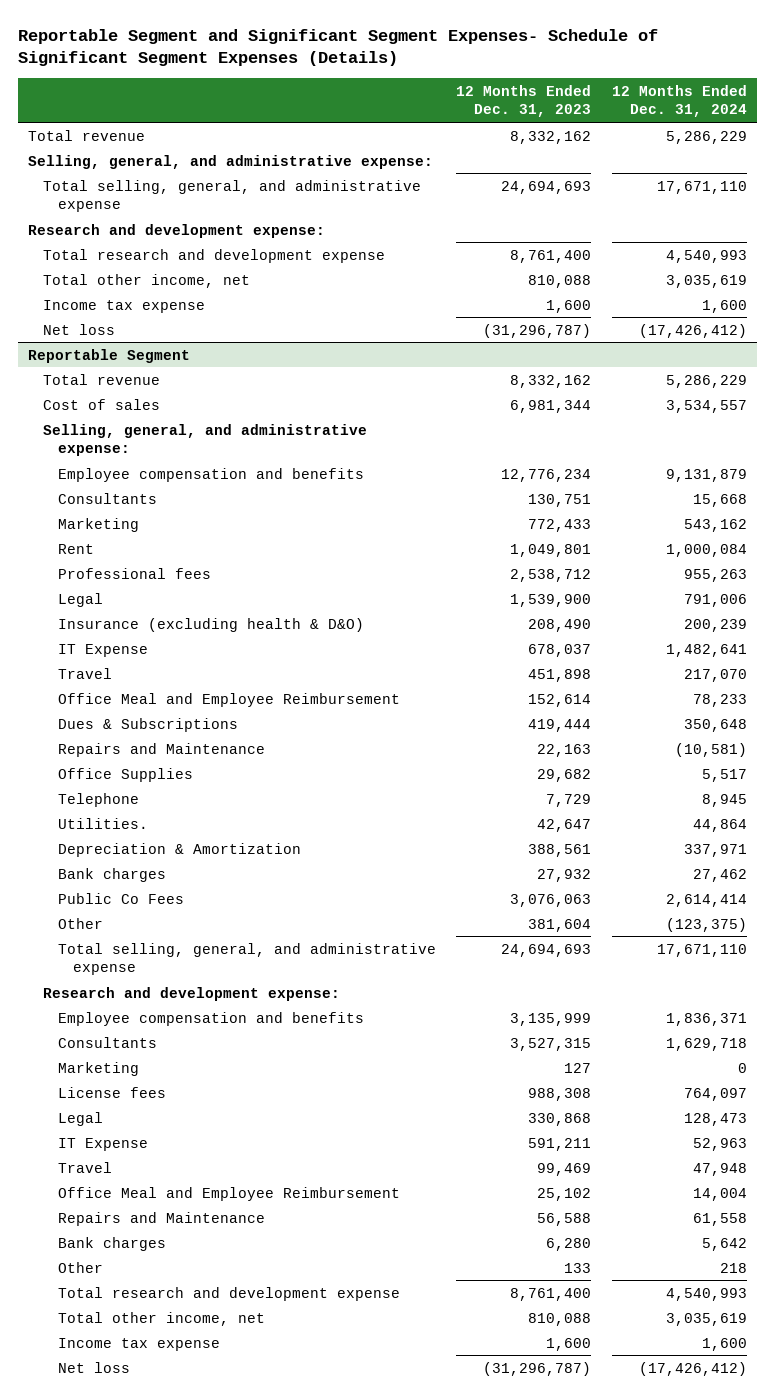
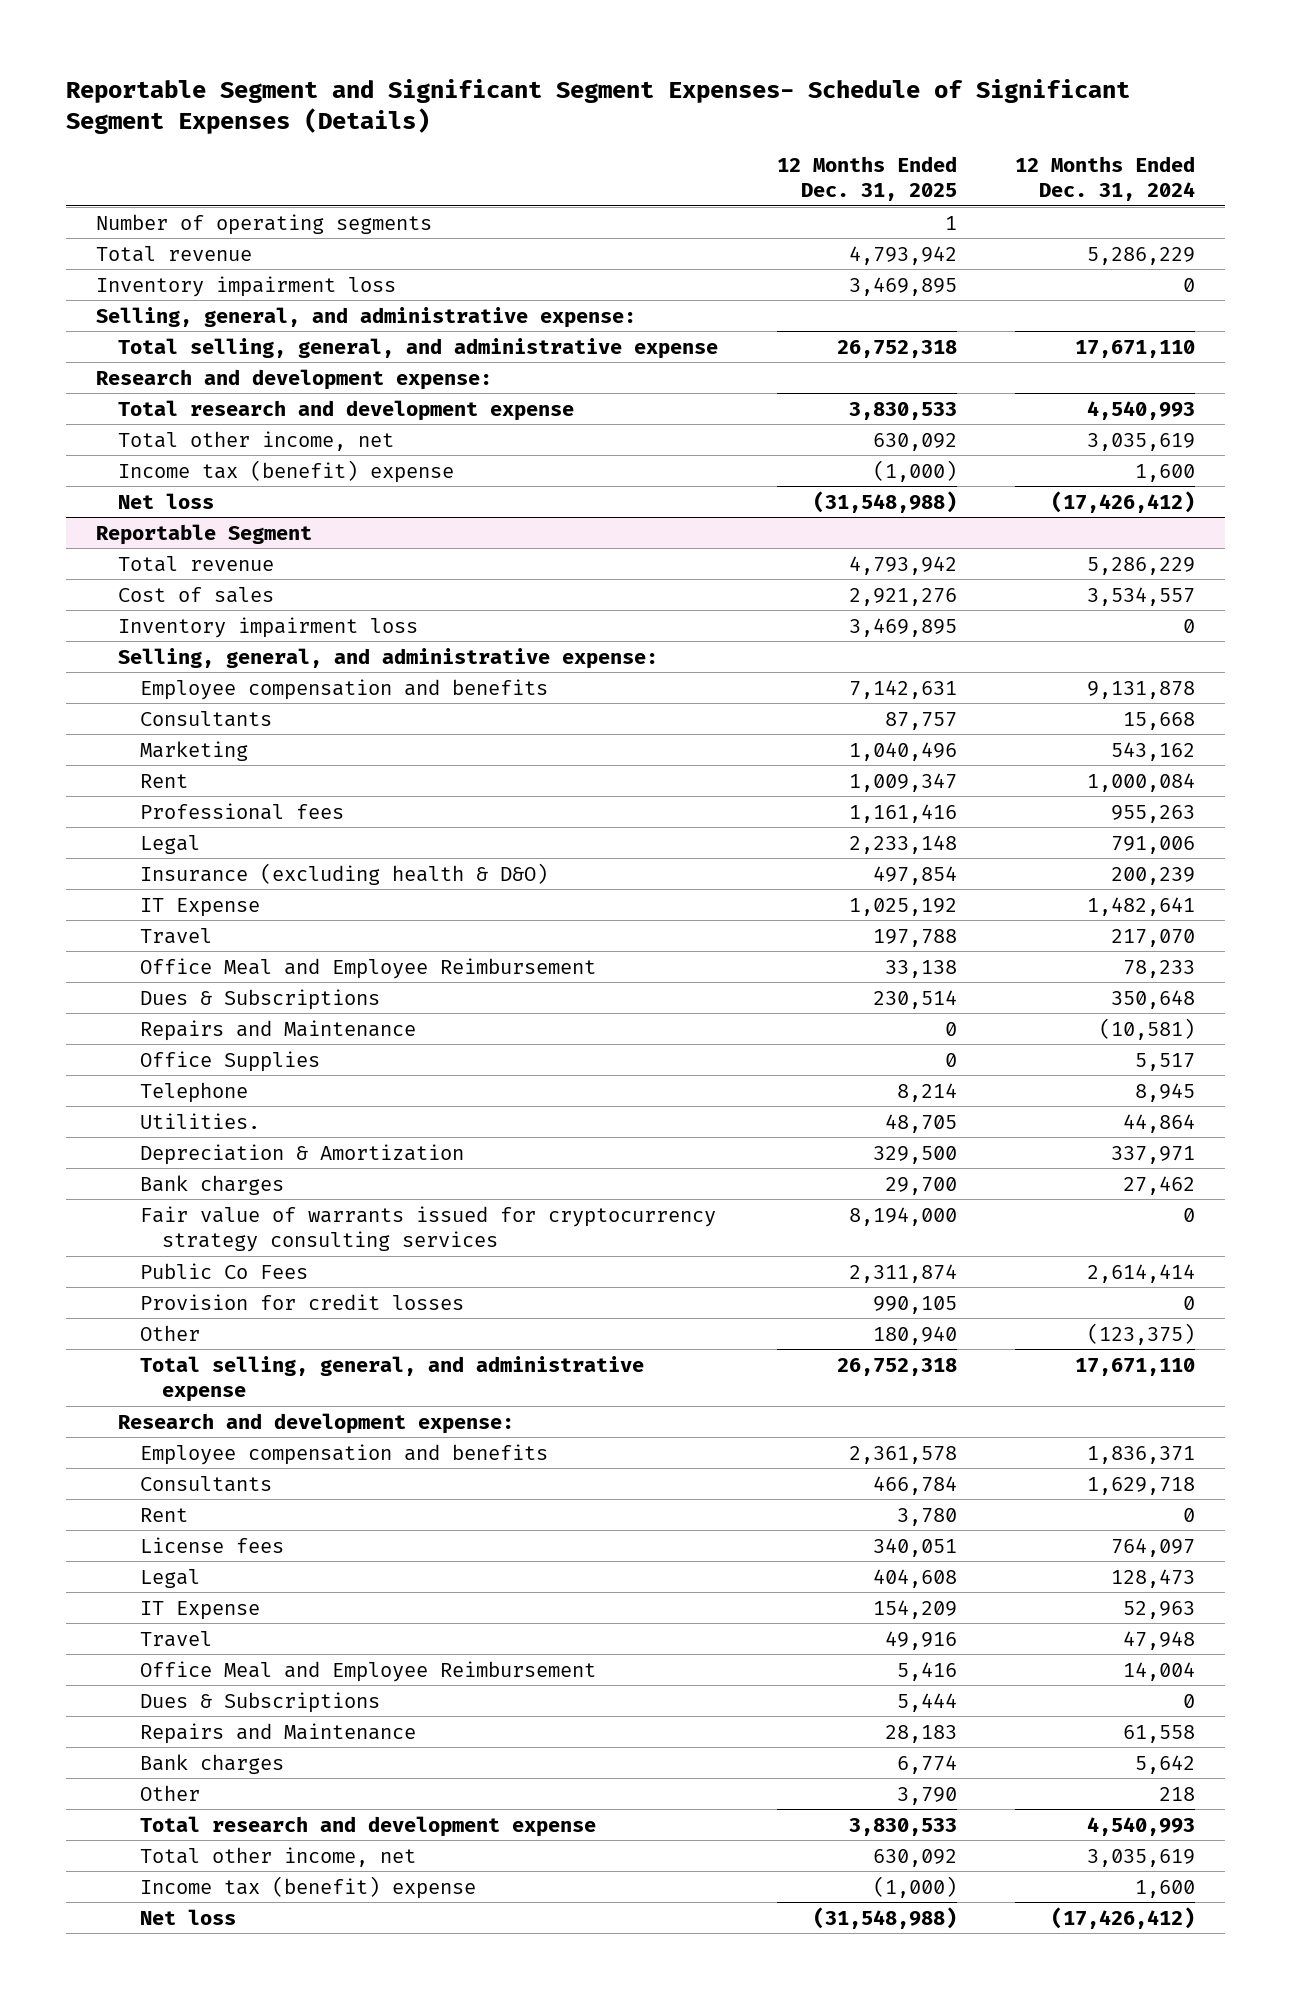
[456,84,592,118] 12 Months Ended Dec. 31, 2023 -> none
none -> [776,156,957,202] 12 Months Ended Dec. 31, 2025
none -> [95,213,432,235] Number of operating segments
none -> [95,275,396,297] Inventory impairment loss
[42,299,205,313] Income tax expense -> [117,459,454,483] Income tax (benefit) expense
none -> [117,616,418,638] Inventory impairment loss
[666,468,748,482] 9,131,879 -> [1087,680,1196,699] 9,131,878
none -> [140,1205,717,1253] Fair value of warrants issued for cryptocurrency strategy consulting services
none -> [140,1293,465,1310] Provision for credit losses
[57,1061,139,1076] Marketing -> none
none -> [140,1507,189,1522] Rent
none -> [140,1691,381,1713] Dues & Subscriptions
[57,1337,220,1351] Income tax expense -> [140,1875,477,1899] Income tax (benefit) expense

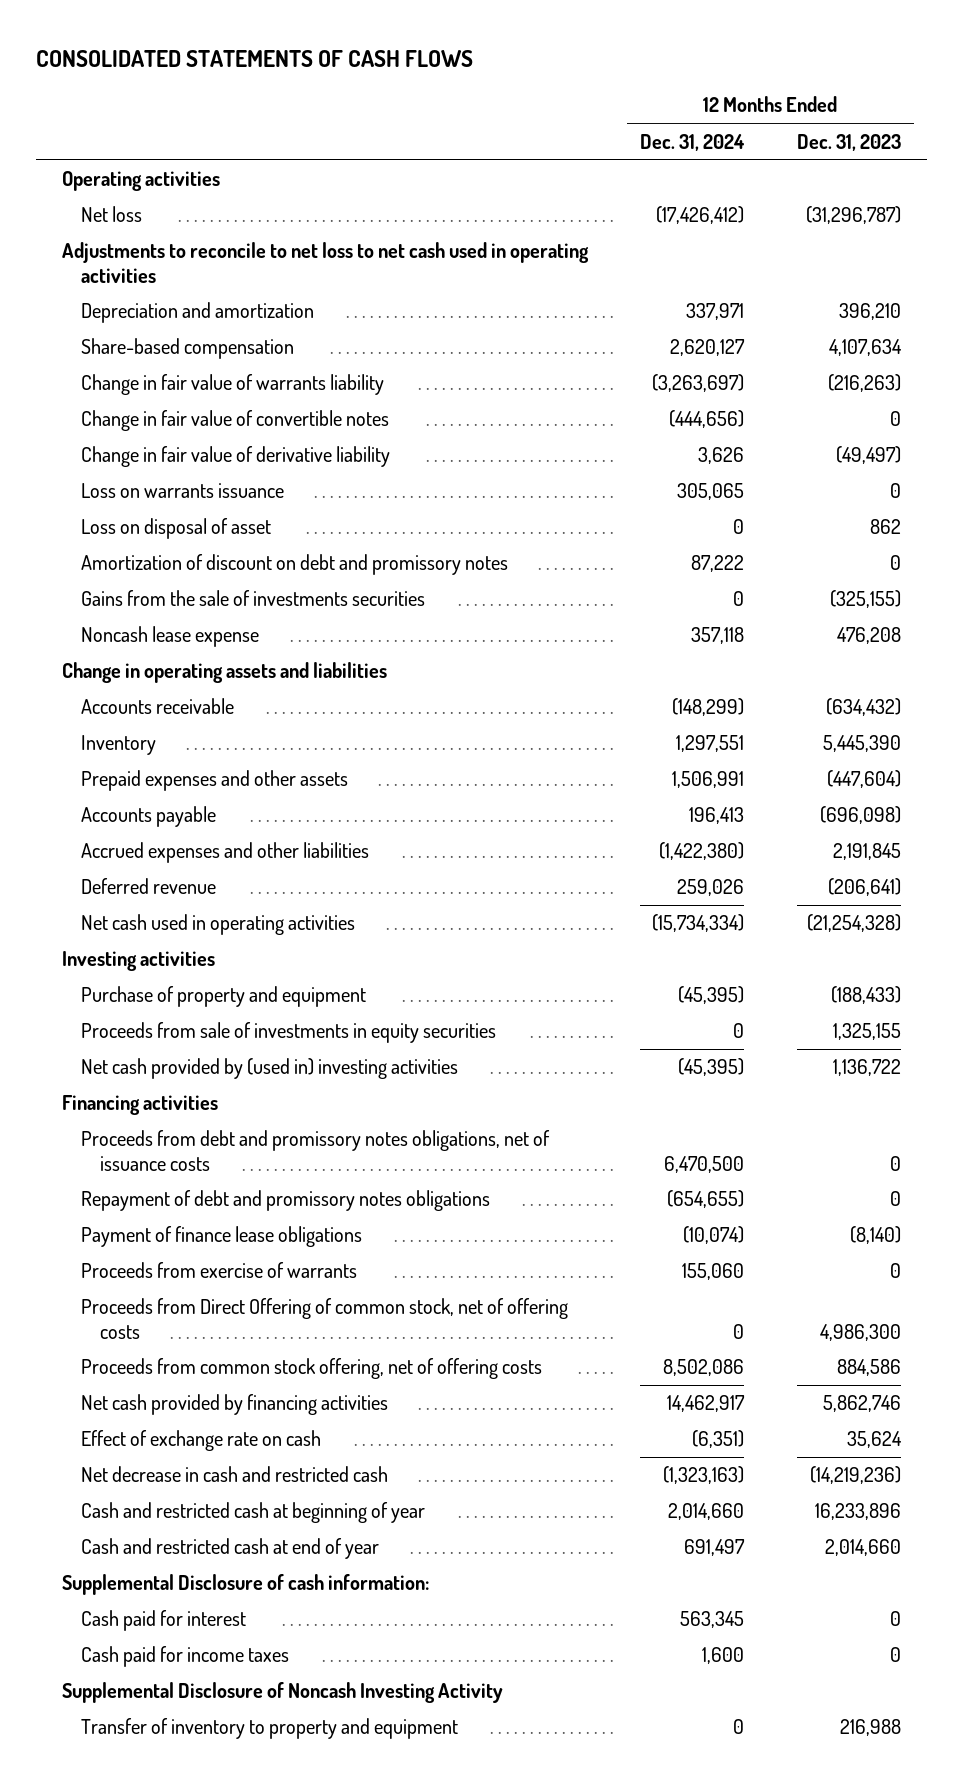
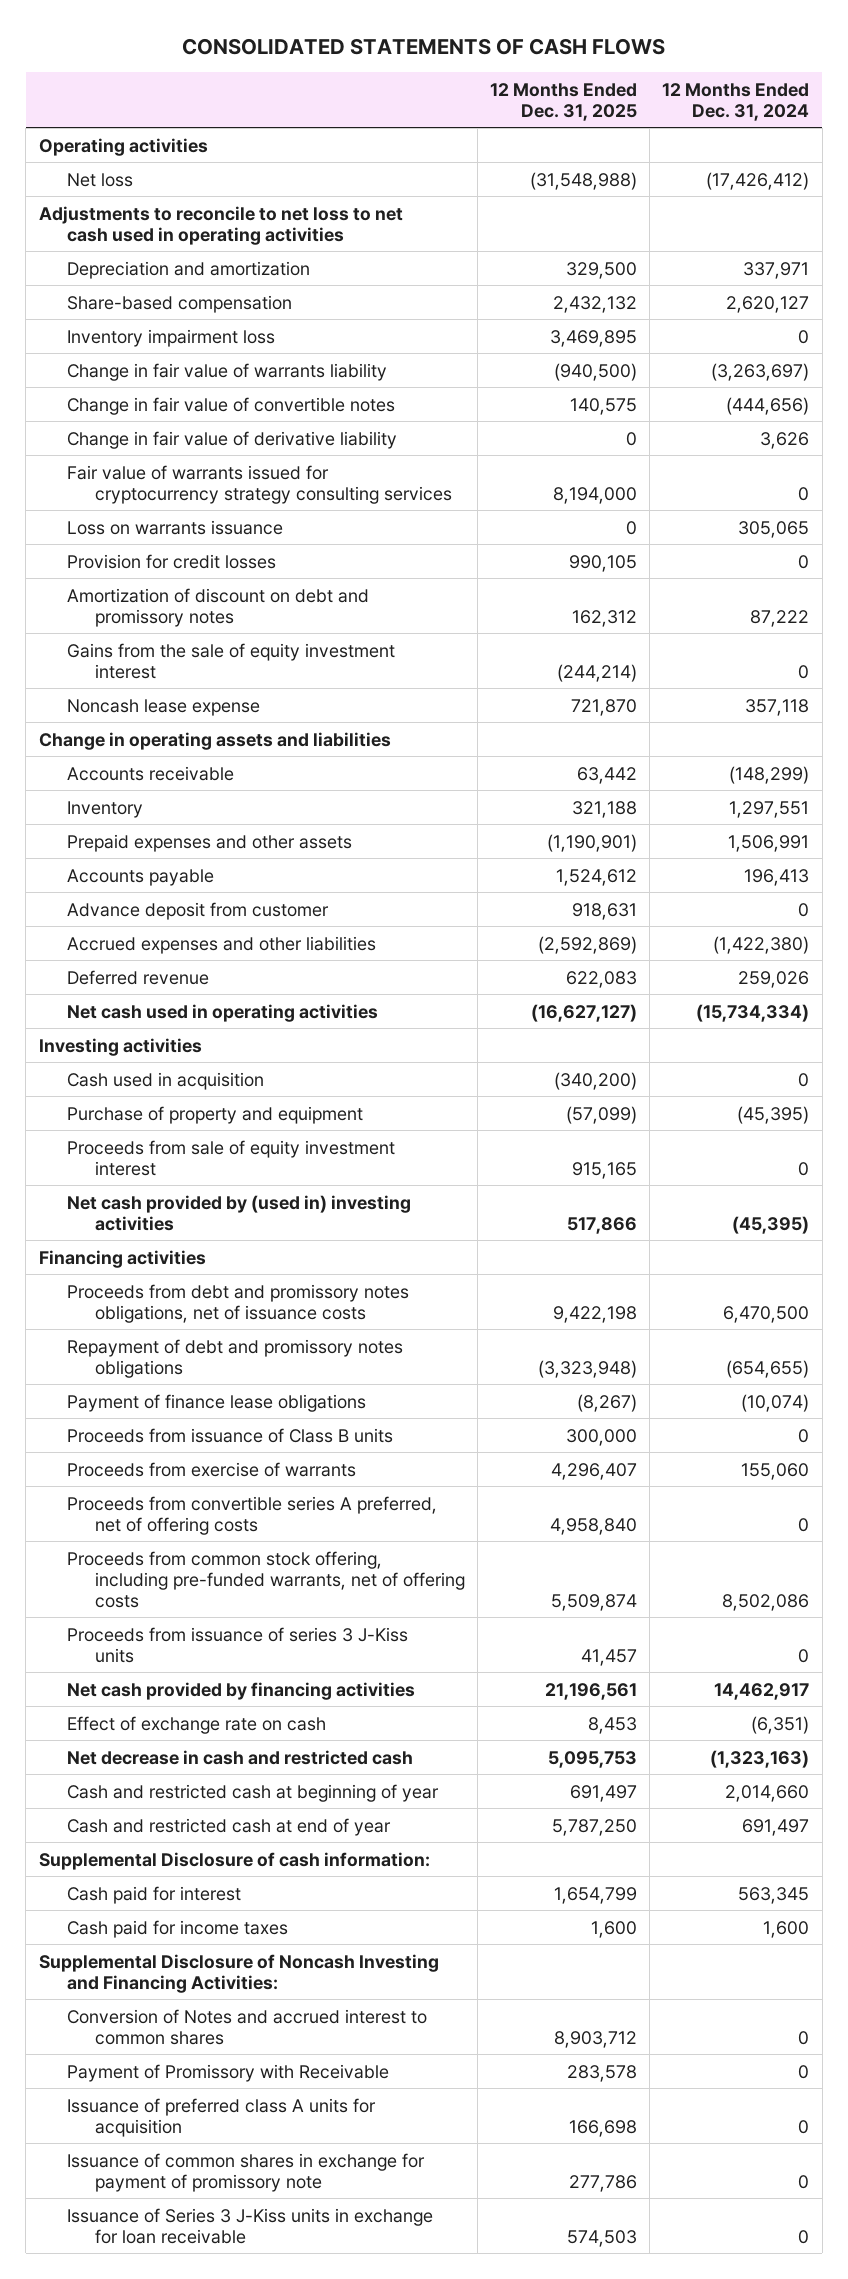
[796,133,901,151] Dec. 31, 2023 -> none
none -> [490,82,638,121] 12 Months Ended Dec. 31, 2025
none -> [66,328,275,347] Inventory impairment loss
none -> [66,464,452,504] Fair value of warrants issued for cryptocurrency strategy consulting services
[80,518,271,540] Loss on disposal of asset -> none
none -> [66,553,276,569] Provision for credit losses
[80,590,425,607] Gains from the sale of investments securities -> [66,642,395,679] Gains from the sale of equity investment interest
none -> [66,901,329,920] Advance deposit from customer
none -> [66,1071,264,1090] Cash used in acquisition
[80,1022,496,1044] Proceeds from sale of investments in equity securities -> [66,1139,395,1176] Proceeds from sale of equity investment interest
none -> [66,1427,393,1443] Proceeds from issuance of Class B units
[80,1298,568,1339] Proceeds from Direct Offering of common stock, net of offering costs -> none
none -> [66,1495,437,1535] Proceeds from convertible series A preferred, net of offering costs
[80,1358,542,1380] Proceeds from common stock offering, net of offering costs -> [66,1550,465,1608] Proceeds from common stock offering, including pre-funded warrants, net of offering costs
none -> [66,1626,408,1663] Proceeds from issuance of series 3 J-Kiss units
[80,1718,458,1740] Transfer of inventory to property and equipment -> none
[61,1682,503,1704] Supplemental Disclosure of Noncash Investing Activity -> [38,1953,439,1993] Supplemental Disclosure of Noncash Investing and Financing Activities:
none -> [66,2008,427,2045] Conversion of Notes and accrued interest to common shares
none -> [66,2063,389,2082] Payment of Promissory with Receivable
none -> [66,2097,376,2137] Issuance of preferred class A units for acquisition
none -> [66,2152,425,2192] Issuance of common shares in exchange for payment of promissory note
none -> [66,2207,433,2244] Issuance of Series 3 J-Kiss units in exchange for loan receivable

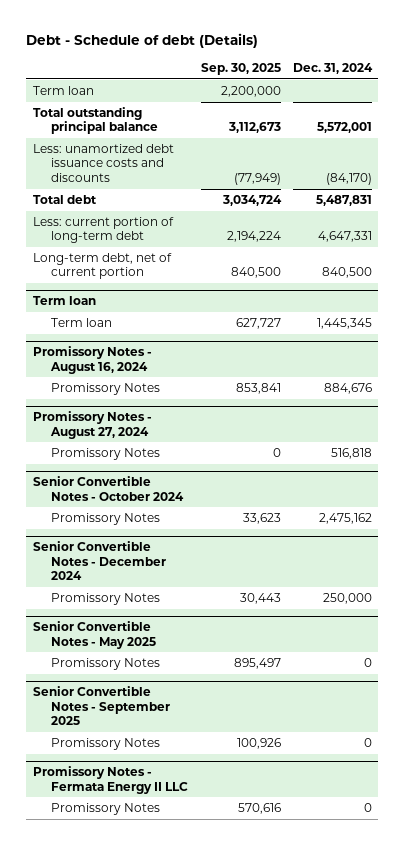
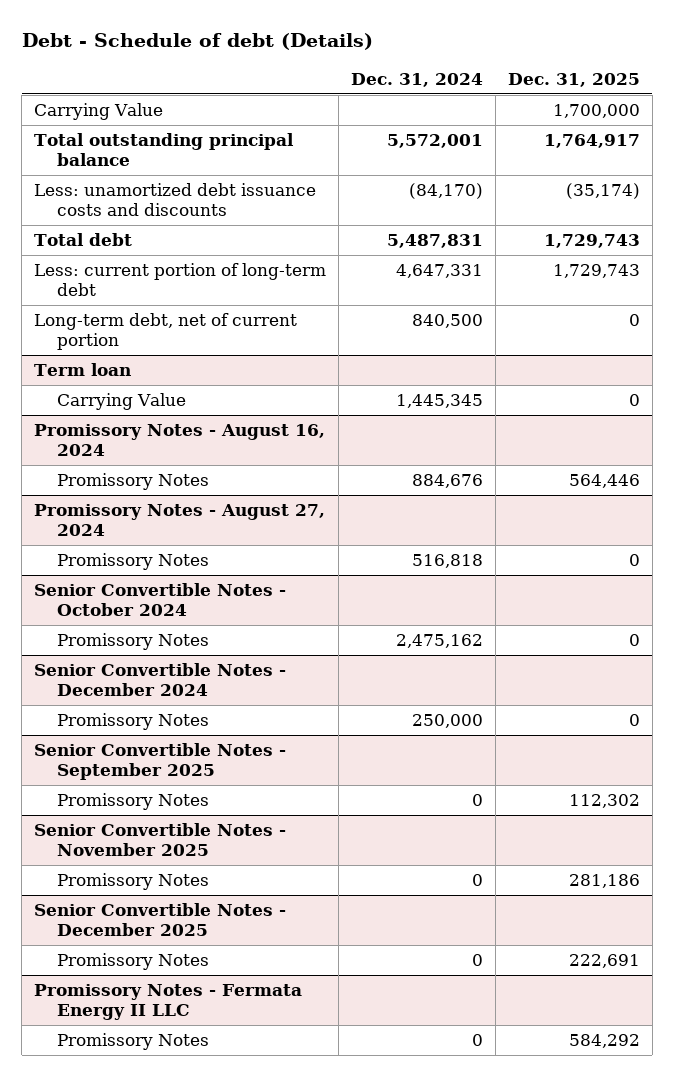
[200,62,281,75] Sep. 30, 2025 -> none
none -> [507,72,640,87] Dec. 31, 2025
[32,86,94,96] Term loan -> [34,103,164,121] Carrying Value
[50,318,112,328] Term loan -> [56,393,186,411] Carrying Value
[32,621,156,649] Senior Convertible Notes - May 2025 -> none
[50,658,160,671] Promissory Notes -> none
none -> [34,823,287,856] Senior Convertible Notes - November 2025
none -> [56,873,209,891] Promissory Notes
none -> [34,903,287,936] Senior Convertible Notes - December 2025
none -> [56,953,209,971] Promissory Notes

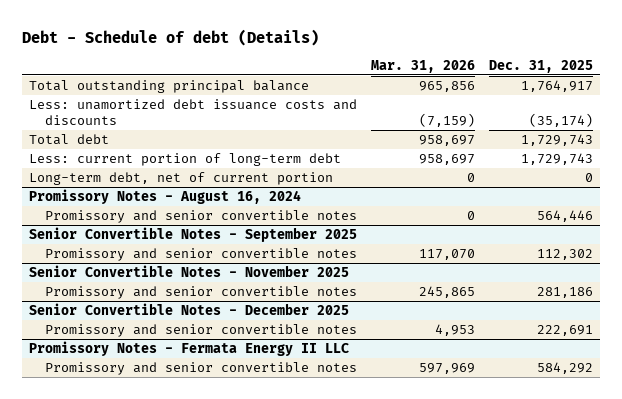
[350,72,483,87] Dec. 31, 2024 -> none
none -> [371,59,476,73] Mar. 31, 2026
[34,103,164,121] Carrying Value -> none
[34,363,132,377] Term loan -> none
[56,393,186,411] Carrying Value -> none
[34,504,326,536] Promissory Notes - August 27, 2024 -> none
[56,553,209,571] Promissory Notes -> none
[34,583,287,616] Senior Convertible Notes - October 2024 -> none
[56,633,209,651] Promissory Notes -> none
[34,663,287,696] Senior Convertible Notes - December 2024 -> none
[56,713,209,731] Promissory Notes -> none
[56,473,209,491] Promissory Notes -> [45,210,358,224] Promissory and senior convertible notes
[56,793,209,811] Promissory Notes -> [45,248,358,262] Promissory and senior convertible notes
[56,873,209,891] Promissory Notes -> [45,286,358,300] Promissory and senior convertible notes
[56,953,209,971] Promissory Notes -> [45,324,358,338] Promissory and senior convertible notes
[56,1033,209,1051] Promissory Notes -> [45,362,358,376] Promissory and senior convertible notes

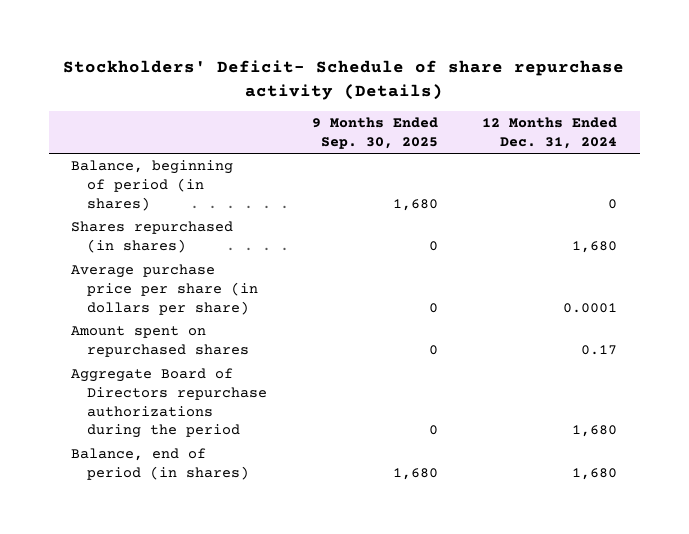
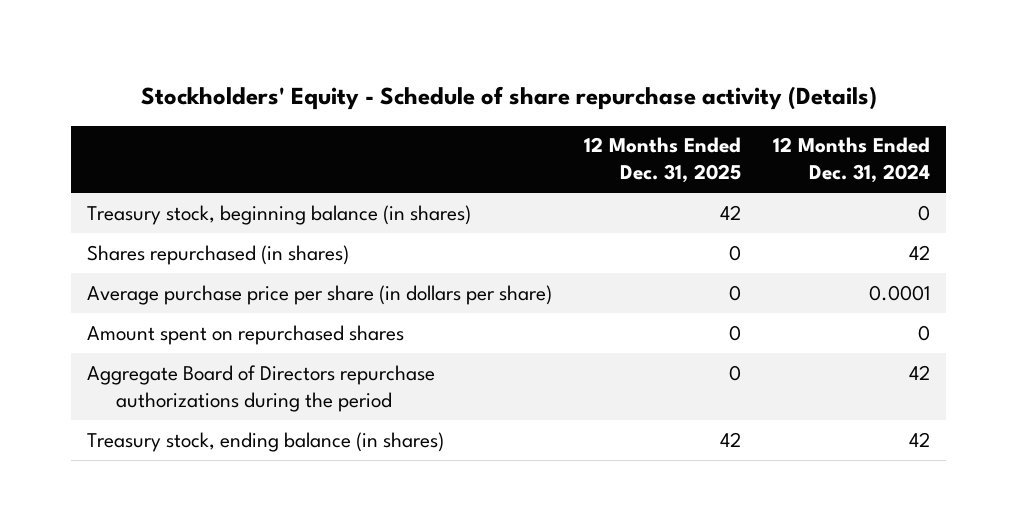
[63,60,625,100] Stockholders' Deficit- Schedule of share repurchase activity (Details) -> [140,86,877,111] Stockholders' Equity - Schedule of share repurchase activity (Details)
[311,116,438,149] 9 Months Ended Sep. 30, 2025 -> none
none -> [584,137,742,184] 12 Months Ended Dec. 31, 2025
[71,160,234,211] Balance, beginning of period (in shares) -> [87,204,472,225] Treasury stock, beginning balance (in shares)
[572,240,618,253] 1,680 -> [908,244,930,260] 42
[581,344,618,355] 0.17 -> [917,324,930,341] 0
[572,425,618,438] 1,680 -> [908,364,930,380] 42
[71,448,249,480] Balance, end of period (in shares) -> [87,431,445,452] Treasury stock, ending balance (in shares)
[572,467,618,480] 1,680 -> [908,431,930,447] 42

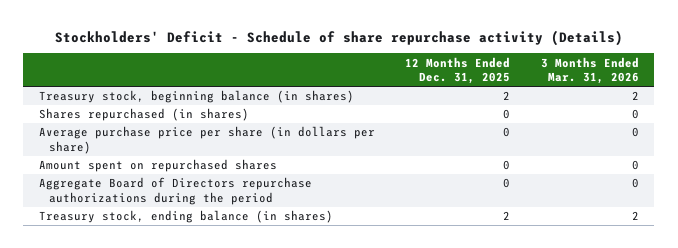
[140,86,877,111] Stockholders' Equity - Schedule of share repurchase activity (Details) -> [54,29,623,46] Stockholders' Deficit - Schedule of share repurchase activity (Details)
[772,137,930,184] 12 Months Ended Dec. 31, 2024 -> none
none -> [540,56,639,85] 3 Months Ended Mar. 31, 2026
[720,204,742,220] 42 -> [503,91,511,101] 2
[720,431,742,447] 42 -> [503,211,511,221] 2

